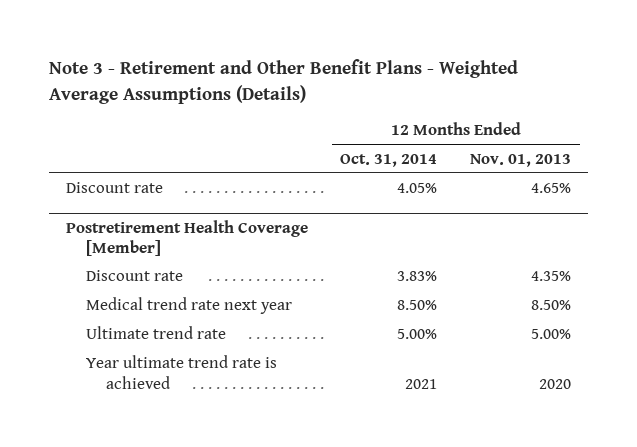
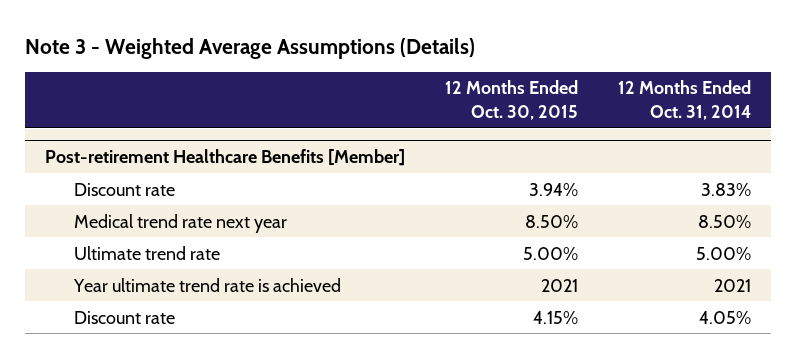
[49,59,519,104] Note 3 - Retirement and Other Benefit Plans - Weighted Average Assumptions (Details) -> [25,37,476,59] Note 3 - Weighted Average Assumptions (Details)
[470,153,572,167] Nov. 01, 2013 -> none
none -> [445,80,579,120] 12 Months Ended Oct. 30, 2015
[65,182,163,194] Discount rate -> none
[65,219,308,257] Postretirement Health Coverage [Member] -> none
none -> [45,149,406,167] Post-retirement Healthcare Benefits [Member]
none -> [73,310,175,324] Discount rate

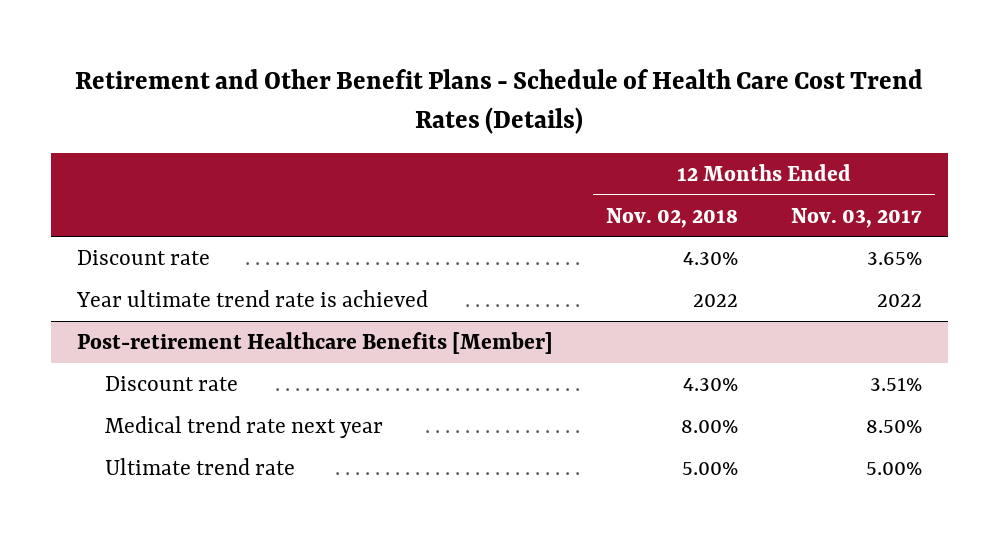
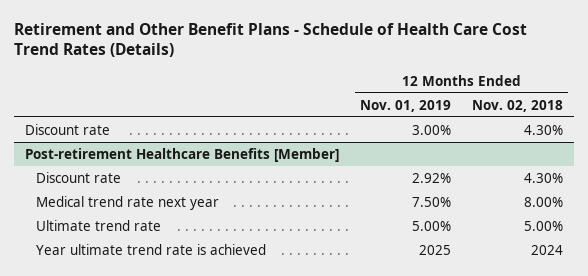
[790,207,922,228] Nov. 03, 2017 -> none
none -> [359,99,451,112] Nov. 01, 2019
[76,289,429,307] Year ultimate trend rate is achieved -> none
none -> [35,243,266,255] Year ultimate trend rate is achieved

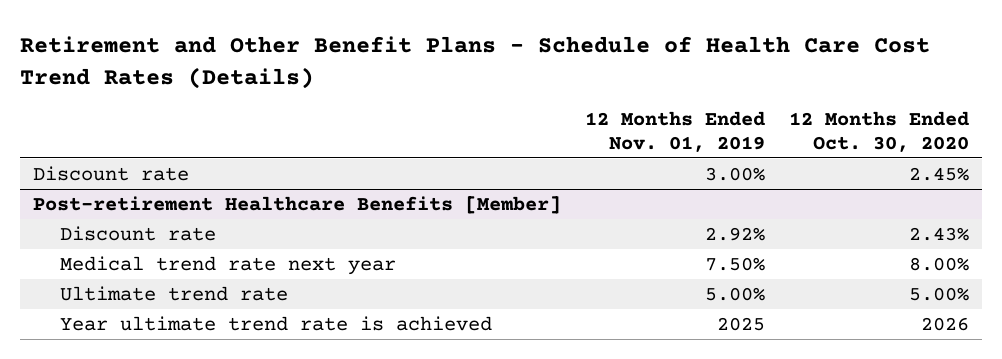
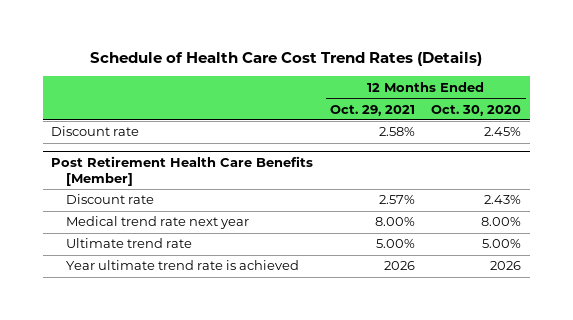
[20,36,931,89] Retirement and Other Benefit Plans - Schedule of Health Care Cost Trend Rates (Details) -> [90,51,483,67] Schedule of Health Care Cost Trend Rates (Details)
[585,111,766,152] 12 Months Ended Nov. 01, 2019 -> none
none -> [329,104,415,116] Oct. 29, 2021
[32,195,561,214] Post-retirement Healthcare Benefits [Member] -> [51,155,314,187] Post Retirement Health Care Benefits [Member]

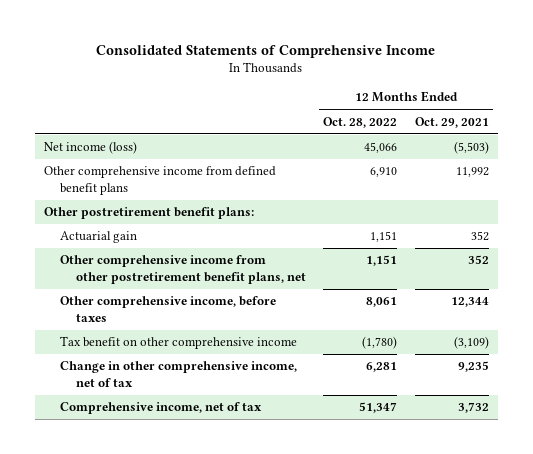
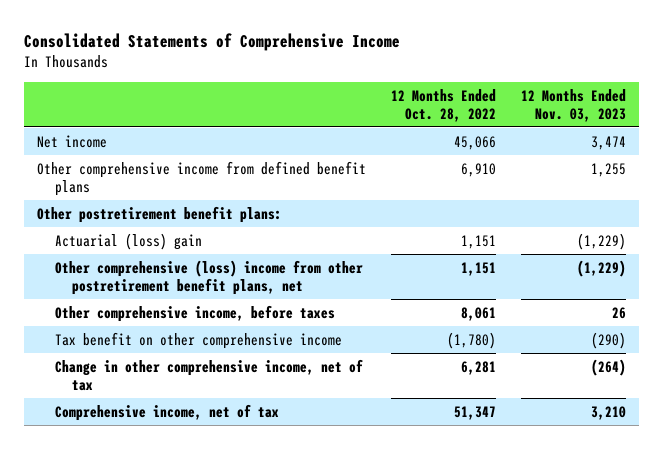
[414,116,489,128] Oct. 29, 2021 -> none
none -> [521,88,627,122] 12 Months Ended Nov. 03, 2023
[43,141,137,155] Net income (loss) -> [36,134,107,148] Net income
[59,231,137,244] Actuarial gain -> [54,232,202,250] Actuarial (loss) gain
[59,255,306,284] Other comprehensive income from other postretirement benefit plans, net -> [54,259,363,295] Other comprehensive (loss) income from other postretirement benefit plans, net

